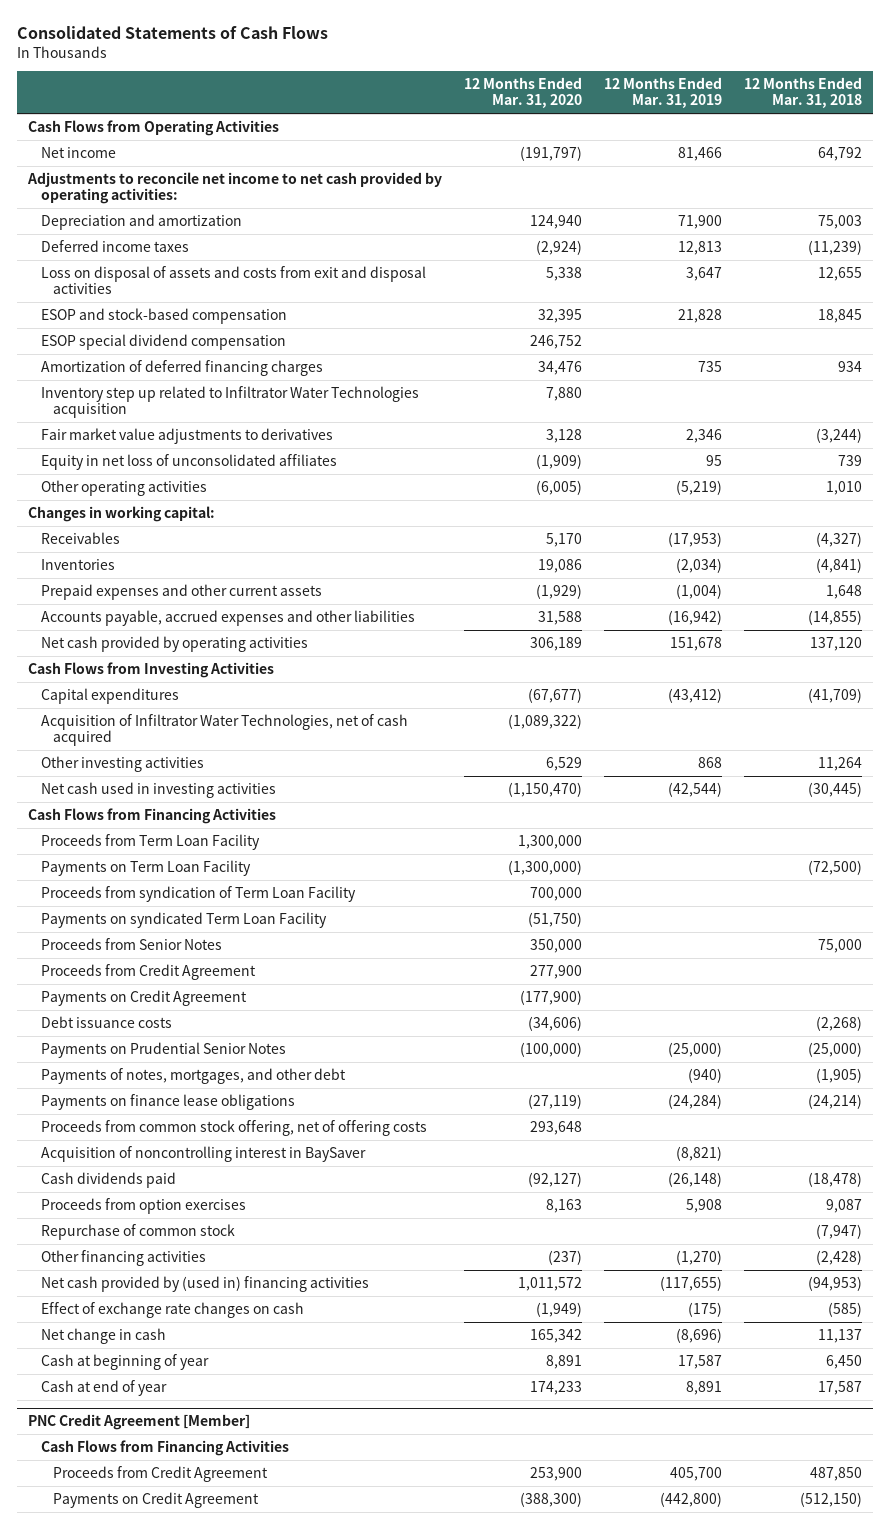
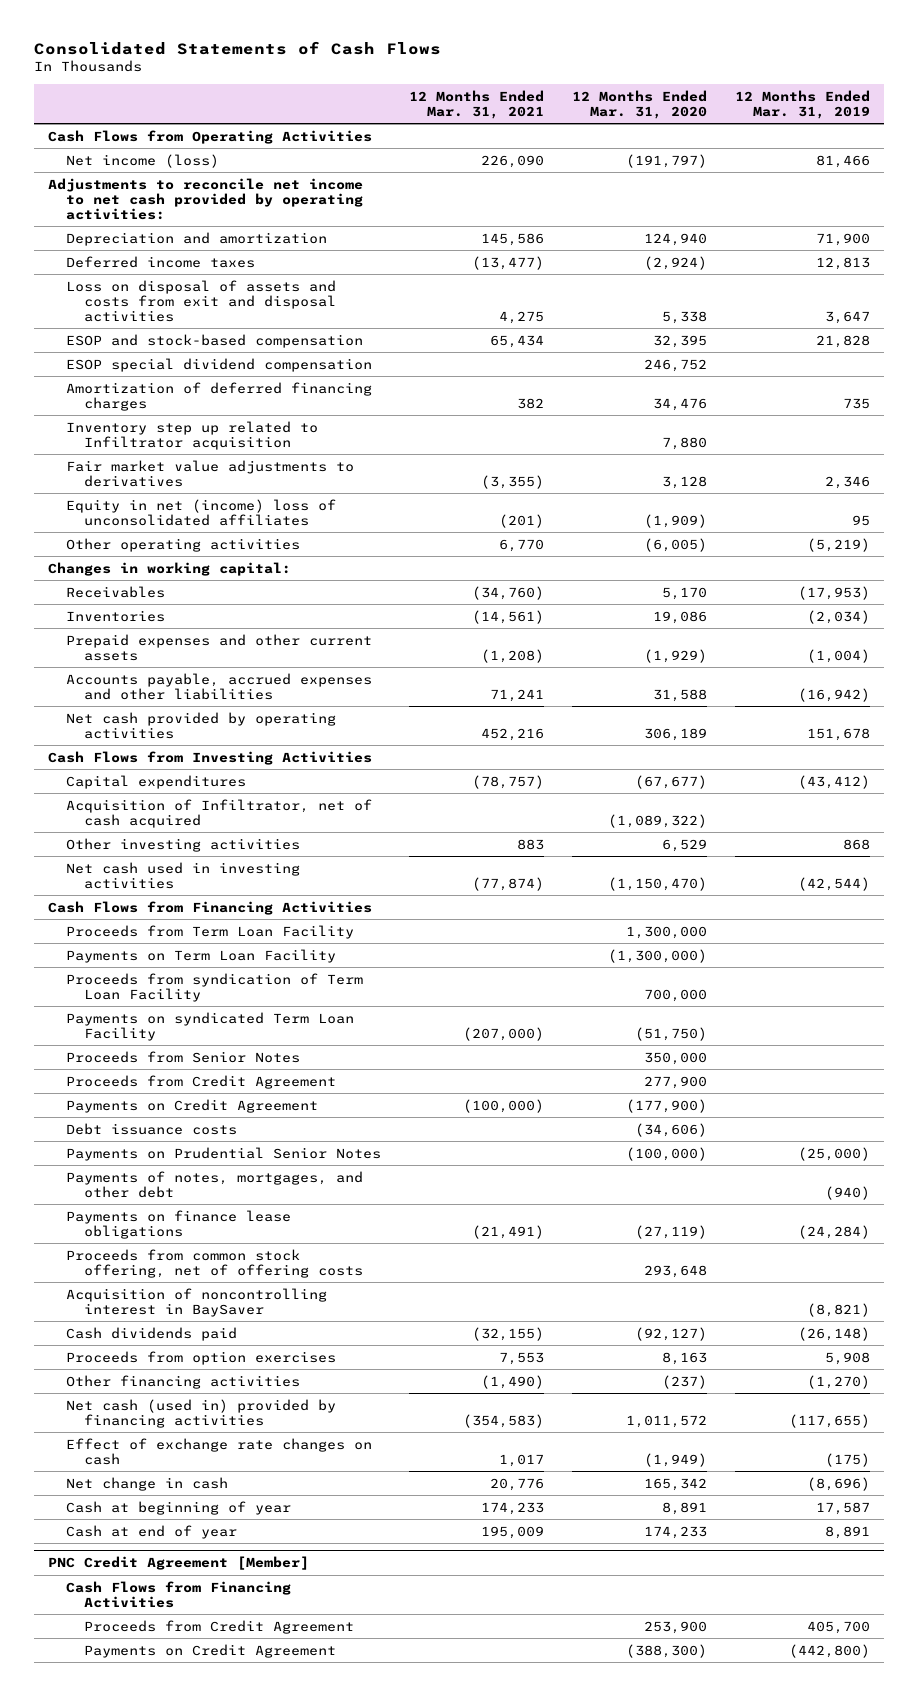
[744,77,863,109] 12 Months Ended Mar. 31, 2018 -> none
none -> [409,89,545,119] 12 Months Ended Mar. 31, 2021
[40,146,116,158] Net income -> [65,153,219,168] Net income (loss)
[40,385,419,418] Inventory step up related to Infiltrator Water Technologies acquisition -> [65,420,318,450] Inventory step up related to Infiltrator acquisition
[40,453,337,470] Equity in net loss of unconsolidated affiliates -> [65,498,336,526] Equity in net (income) loss of unconsolidated affiliates
[40,713,408,746] Acquisition of Infiltrator Water Technologies, net of cash acquired -> [65,798,372,828] Acquisition of Infiltrator, net of cash acquired
[40,1223,235,1240] Repurchase of common stock -> none
[40,1275,369,1292] Net cash provided by (used in) financing activities -> [65,1398,336,1428] Net cash (used in) provided by financing activities

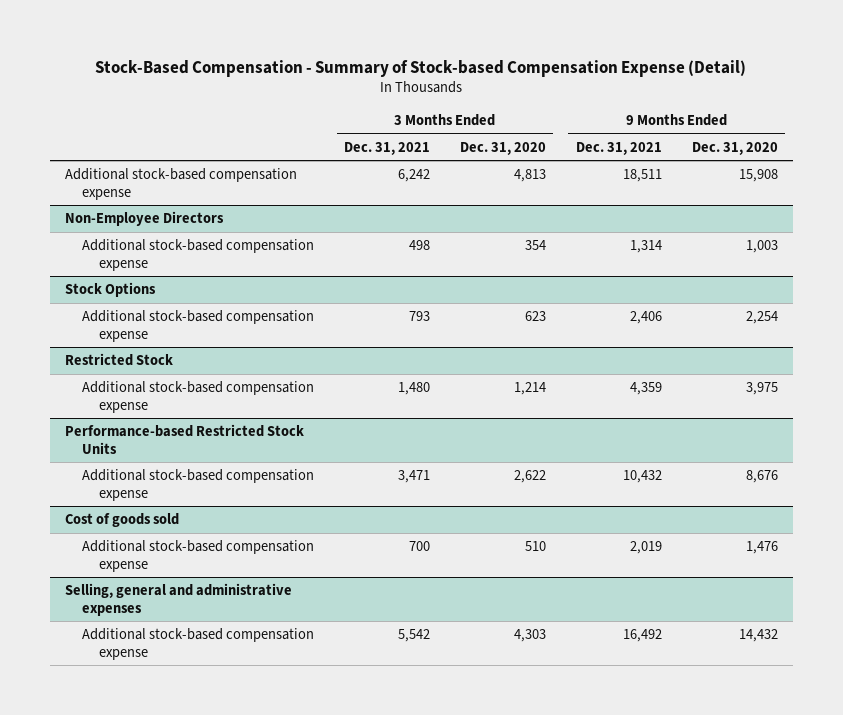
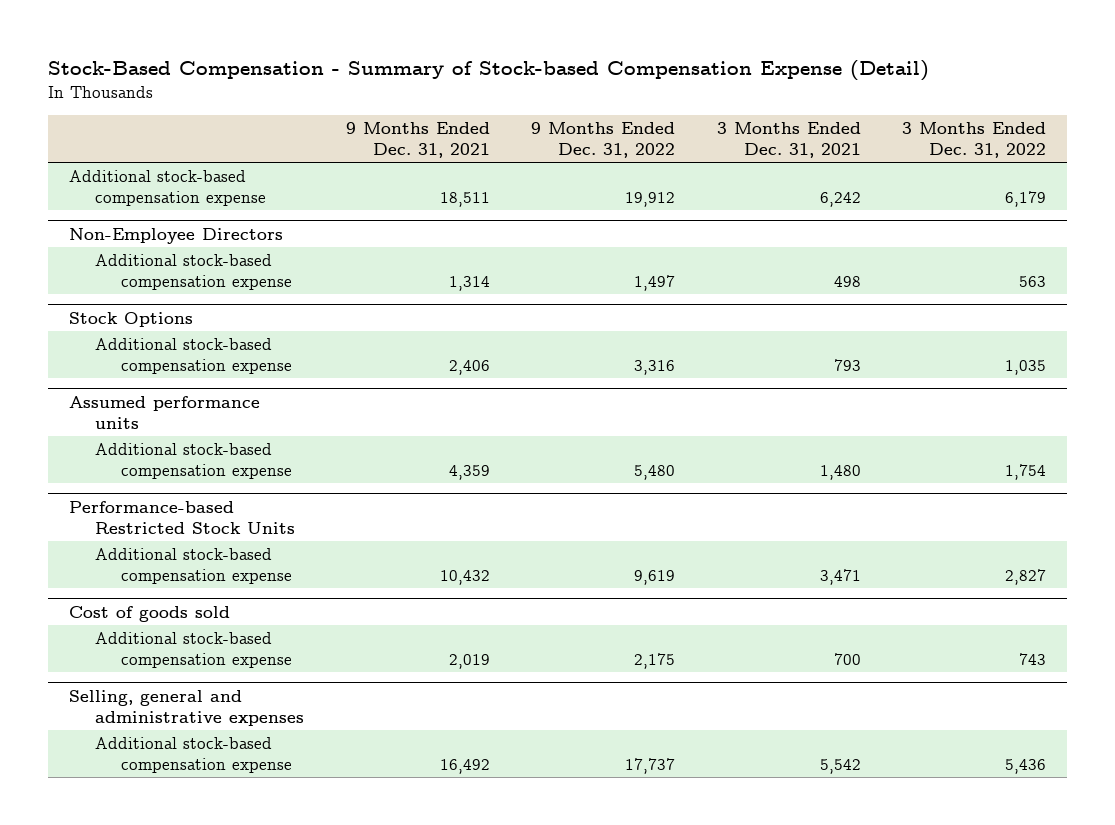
[459,141,546,155] Dec. 31, 2020 -> none
[691,141,778,155] Dec. 31, 2020 -> none
none -> [531,121,676,158] 9 Months Ended Dec. 31, 2022
none -> [902,121,1047,158] 3 Months Ended Dec. 31, 2022
[64,353,173,367] Restricted Stock -> [69,395,261,429] Assumed performance units

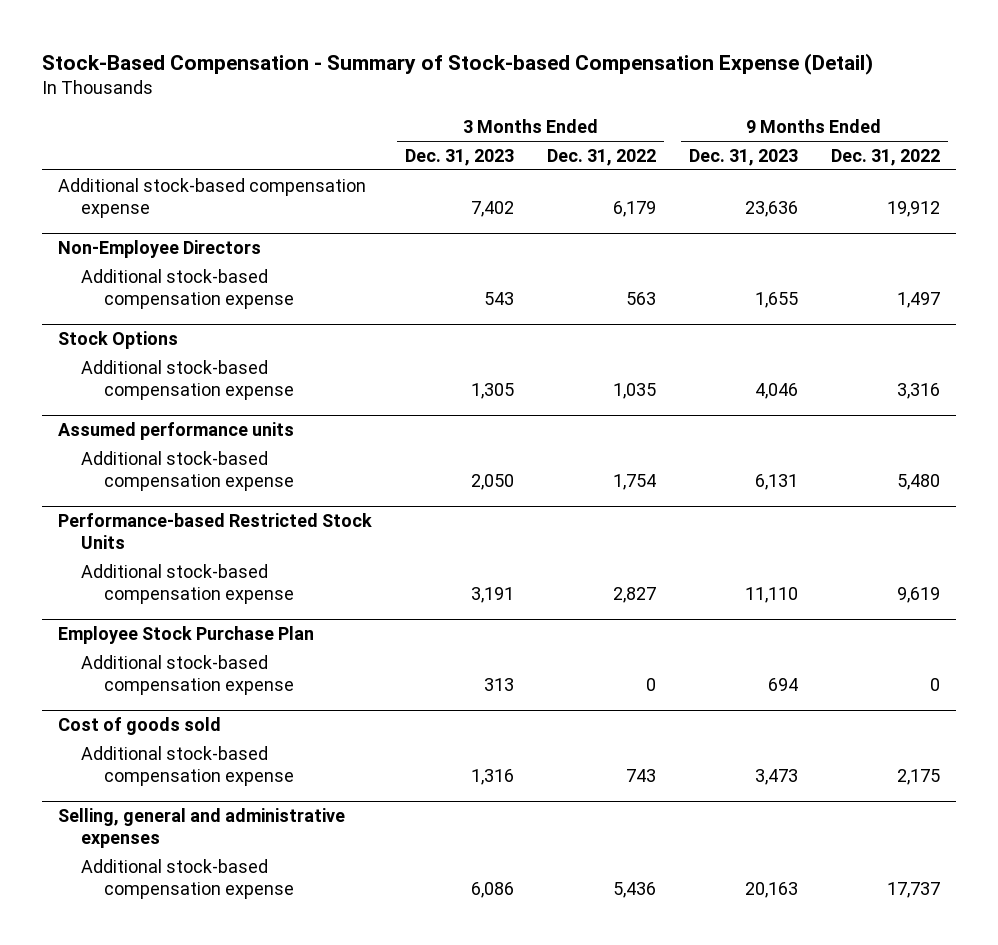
[345,121,490,158] 9 Months Ended Dec. 31, 2021 -> none
[716,121,861,158] 3 Months Ended Dec. 31, 2021 -> none
none -> [405,148,515,166] Dec. 31, 2023
none -> [688,148,798,166] Dec. 31, 2023
none -> [58,625,315,644] Employee Stock Purchase Plan
none -> [81,654,295,695] Additional stock-based compensation expense

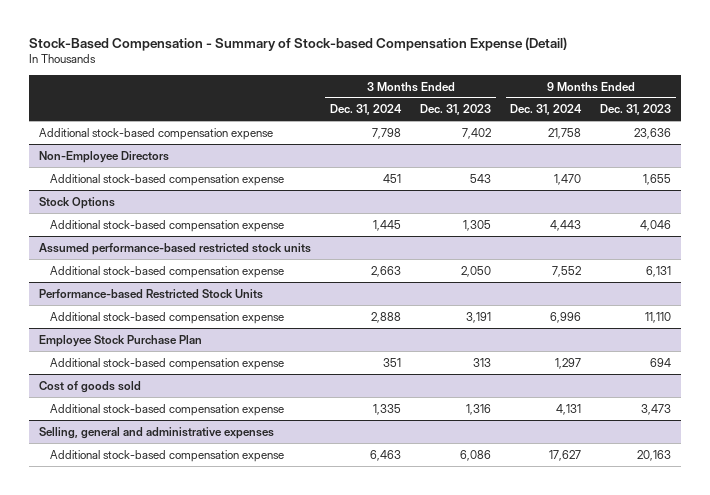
[547,148,657,166] Dec. 31, 2022 -> none
[830,148,940,166] Dec. 31, 2022 -> none
none -> [330,104,403,116] Dec. 31, 2024
none -> [510,104,583,116] Dec. 31, 2024
[58,421,295,440] Assumed performance units -> [38,242,311,255] Assumed performance-based restricted stock units

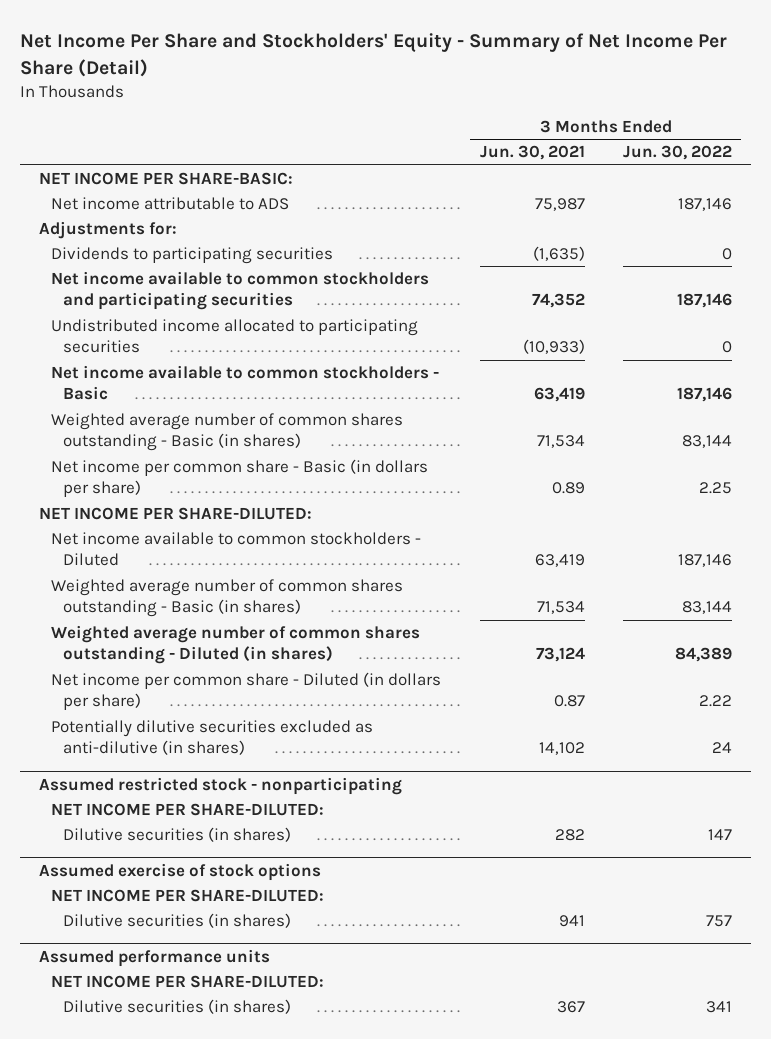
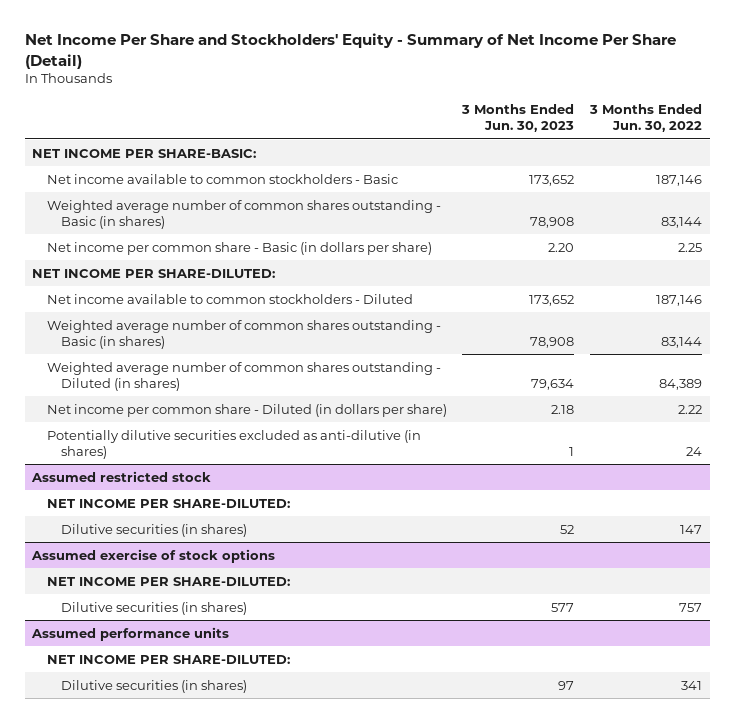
[479,145,585,161] Jun. 30, 2021 -> none
none -> [461,104,575,133] 3 Months Ended Jun. 30, 2023
[51,197,290,211] Net income attributable to ADS -> none
[39,221,178,240] Adjustments for: -> none
[51,247,334,265] Dividends to participating securities -> none
[51,271,430,311] Net income available to common stockholders and participating securities -> none
[51,319,419,354] Undistributed income allocated to participating securities -> none
[39,776,403,795] Assumed restricted stock - nonparticipating -> [31,470,212,482] Assumed restricted stock

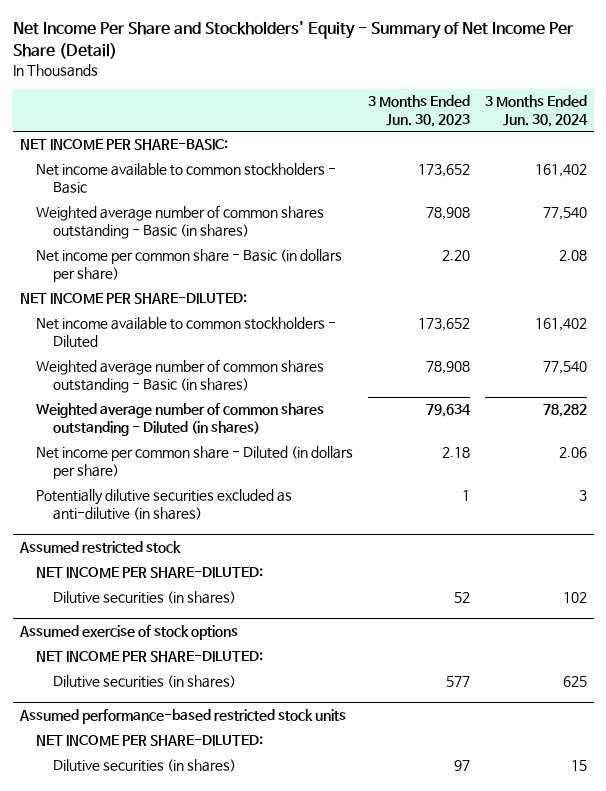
[589,104,703,133] 3 Months Ended Jun. 30, 2022 -> none
none -> [484,95,588,127] 3 Months Ended Jun. 30, 2024
[31,626,230,641] Assumed performance units -> [18,709,346,725] Assumed performance-based restricted stock units

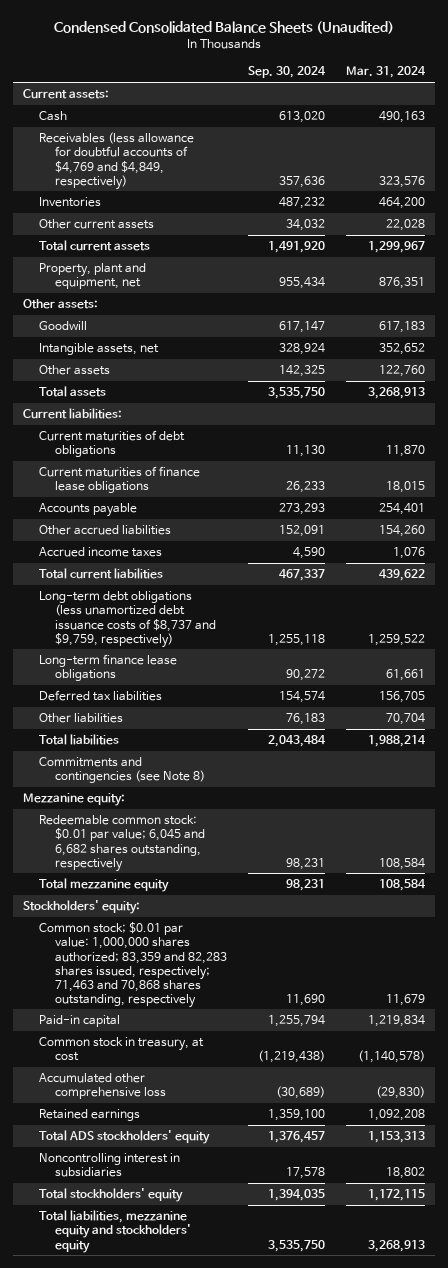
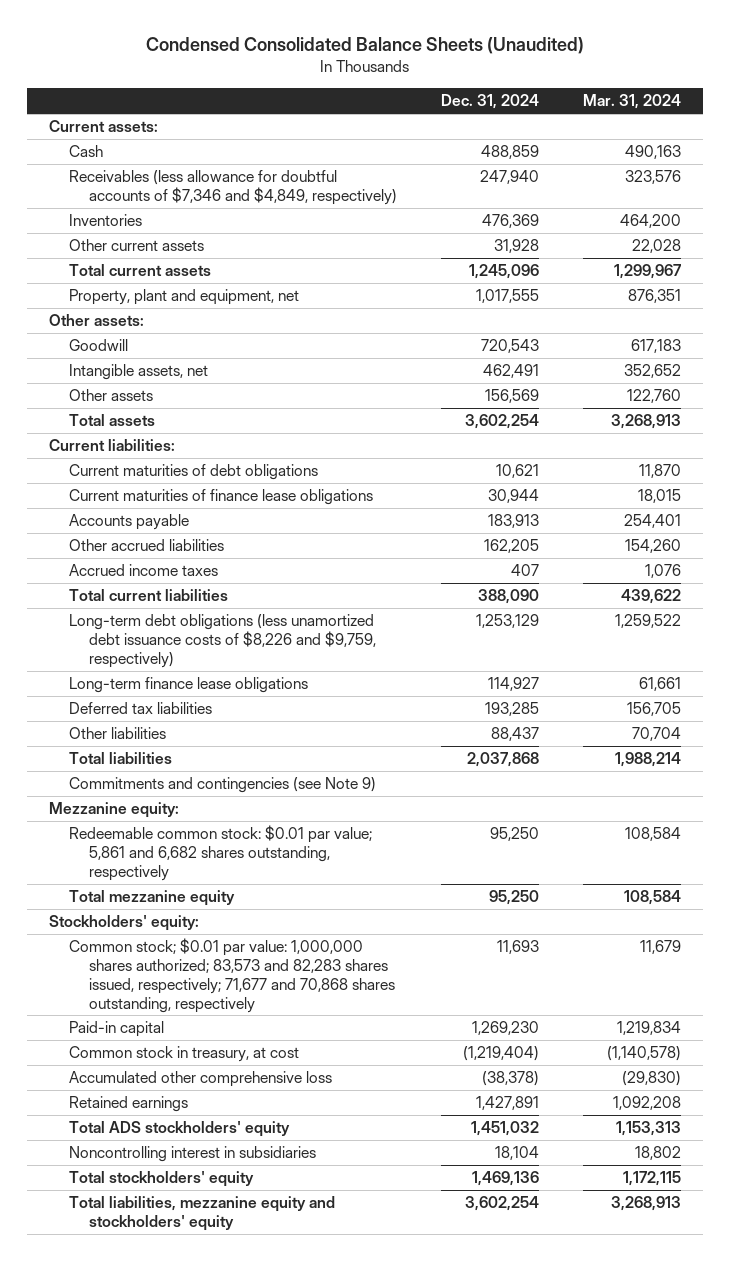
[248,66,327,79] Sep. 30, 2024 -> none
none -> [441,94,540,110] Dec. 31, 2024
[39,132,195,190] Receivables (less allowance for doubtful accounts of $4,769 and $4,849, respectively) -> [69,170,398,206] Receivables (less allowance for doubtful accounts of $7,346 and $4,849, respectively)
[39,591,217,648] Long-term debt obligations (less unamortized debt issuance costs of $8,737 and $9,759, respectively) -> [69,614,377,668] Long-term debt obligations (less unamortized debt issuance costs of $8,226 and $9,759, respectively)
[39,757,206,784] Commitments and contingencies (see Note 8) -> [69,777,377,794] Commitments and contingencies (see Note 9)
[39,815,206,872] Redeemable common stock: $0.01 par value; 6,045 and 6,682 shares outstanding, respectively -> [69,825,373,881] Redeemable common stock: $0.01 par value; 5,861 and 6,682 shares outstanding, respectively
[39,922,228,1008] Common stock; $0.01 par value: 1,000,000 shares authorized; 83,359 and 82,283 shares issued, respectively; 71,463 and 70,868 shares outstanding, respectively -> [69,938,396,1013] Common stock; $0.01 par value: 1,000,000 shares authorized; 83,573 and 82,283 shares issued, respectively; 71,677 and 70,868 shares outstanding, respectively

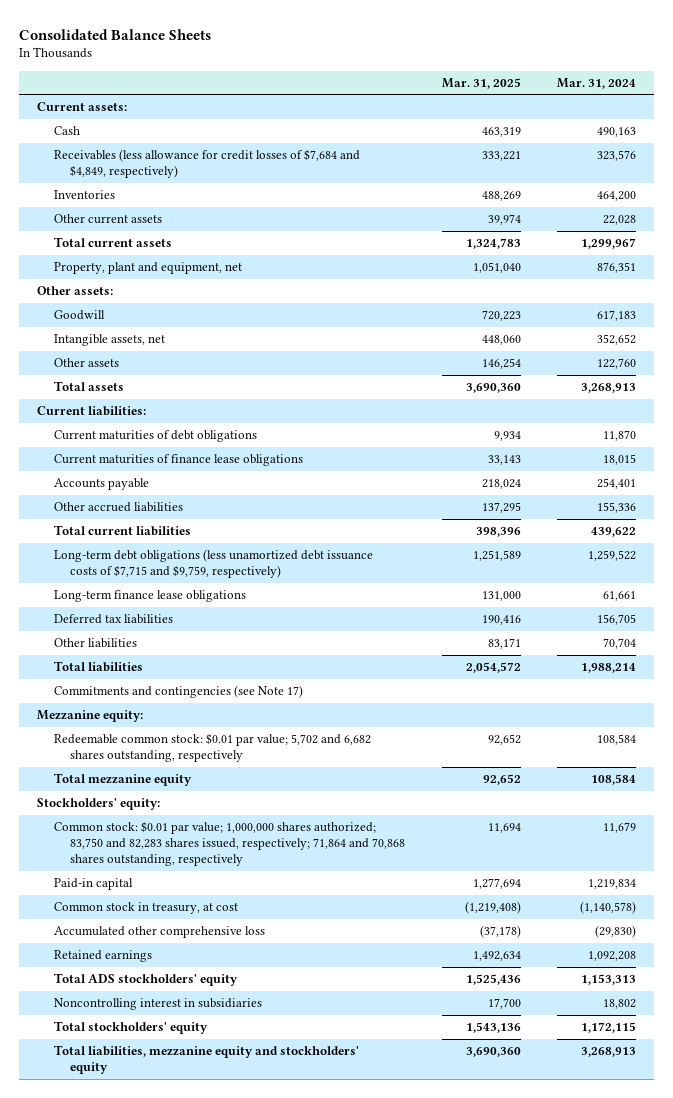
[145,37,584,55] Condensed Consolidated Balance Sheets (Unaudited) -> [19,28,212,40] Consolidated Balance Sheets
[441,94,540,110] Dec. 31, 2024 -> none
none -> [441,77,521,89] Mar. 31, 2025
[69,170,398,206] Receivables (less allowance for doubtful accounts of $7,346 and $4,849, respectively) -> [53,149,360,179] Receivables (less allowance for credit losses of $7,684 and $4,849, respectively)
[69,564,219,577] Accrued income taxes -> none
[624,539,681,554] 154,260 -> [596,502,636,514] 155,336
[69,614,377,668] Long-term debt obligations (less unamortized debt issuance costs of $8,226 and $9,759, respectively) -> [53,549,373,579] Long-term debt obligations (less unamortized debt issuance costs of $7,715 and $9,759, respectively)
[69,777,377,794] Commitments and contingencies (see Note 9) -> [53,685,303,699] Commitments and contingencies (see Note 17)
[69,825,373,881] Redeemable common stock: $0.01 par value; 5,861 and 6,682 shares outstanding, respectively -> [53,733,371,763] Redeemable common stock: $0.01 par value; 5,702 and 6,682 shares outstanding, respectively
[69,938,396,1013] Common stock; $0.01 par value: 1,000,000 shares authorized; 83,573 and 82,283 shares issued, respectively; 71,677 and 70,868 shares outstanding, respectively -> [53,821,406,867] Common stock: $0.01 par value; 1,000,000 shares authorized; 83,750 and 82,283 shares issued, respectively; 71,864 and 70,868 shares outstanding, respectively

